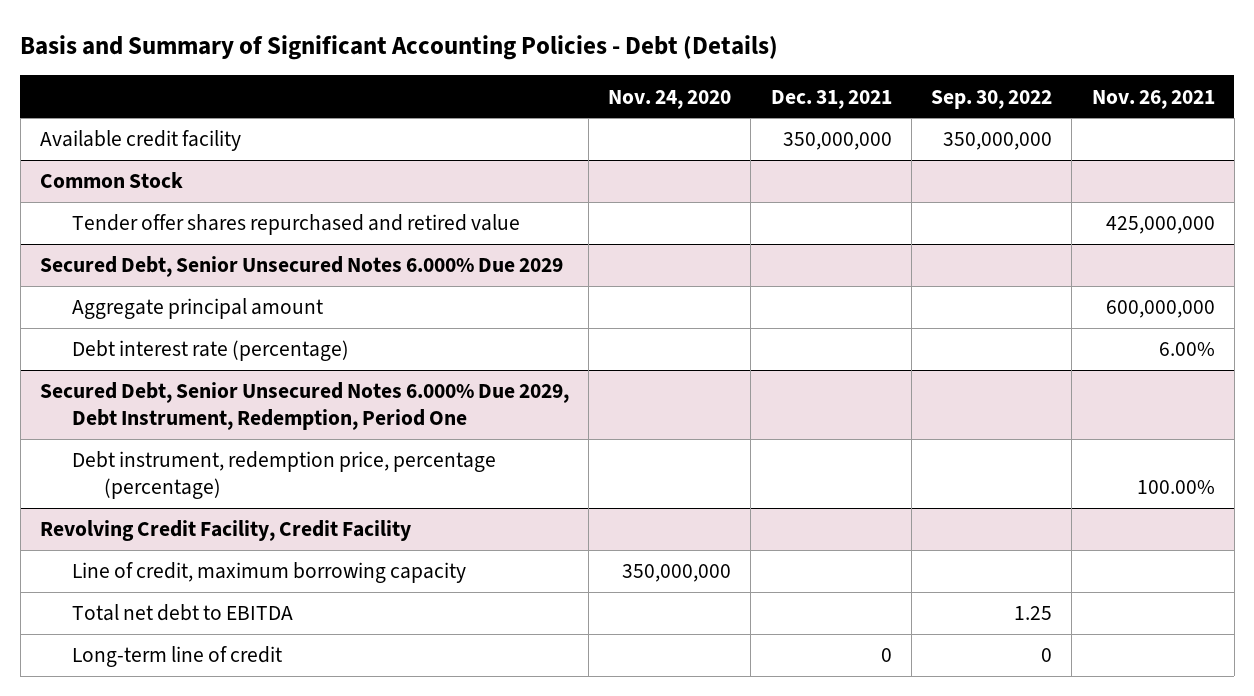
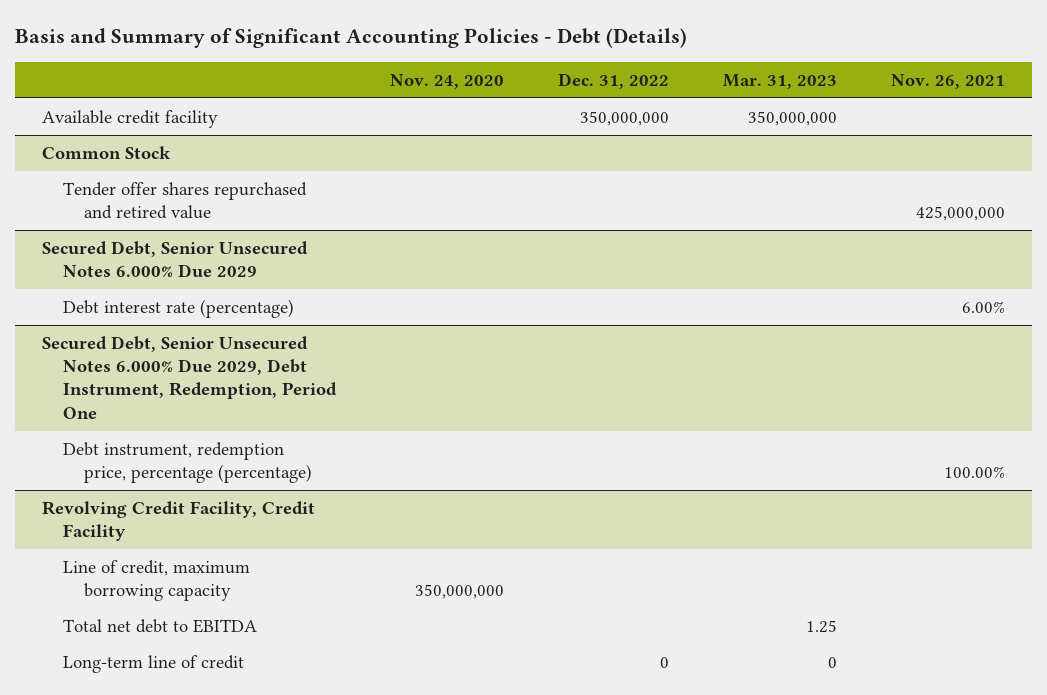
[770,89,892,109] Dec. 31, 2021 -> none
[931,89,1053,109] Sep. 30, 2022 -> none
none -> [558,72,670,89] Dec. 31, 2022
none -> [723,73,838,89] Mar. 31, 2023
[72,298,324,320] Aggregate principal amount -> none

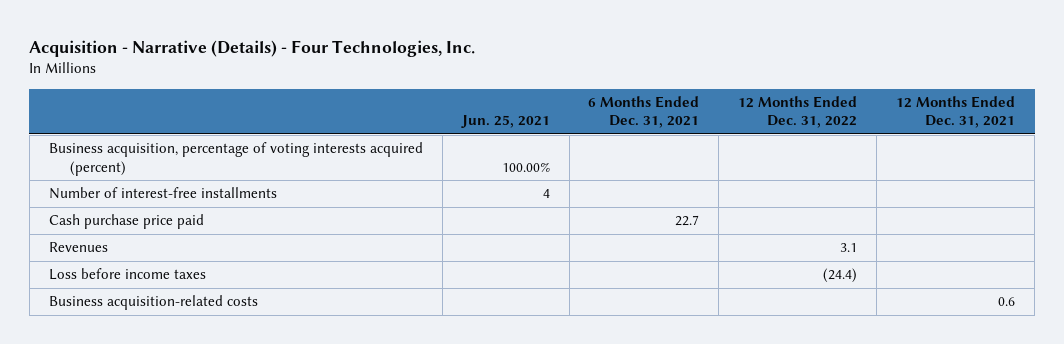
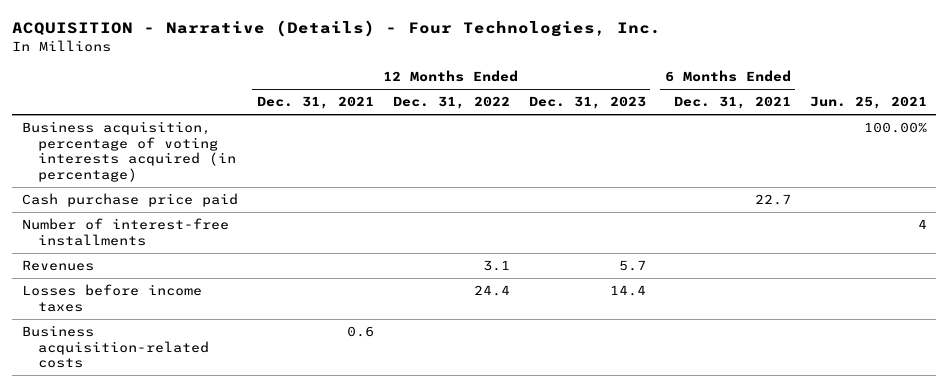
[29,39,476,57] Acquisition - Narrative (Details) - Four Technologies, Inc. -> [12,19,662,37] ACQUISITION - Narrative (Details) - Four Technologies, Inc.
none -> [528,96,646,110] Dec. 31, 2023
[48,142,423,176] Business acquisition, percentage of voting interests acquired (percent) -> [21,121,237,182] Business acquisition, percentage of voting interests acquired (in percentage)
[48,187,277,200] Number of interest-free installments -> [21,218,229,246] Number of interest-free installments
[48,268,206,281] Loss before income taxes -> [21,284,202,312] Losses before income taxes
[823,268,858,284] (24.4) -> [473,285,510,297] 24.4

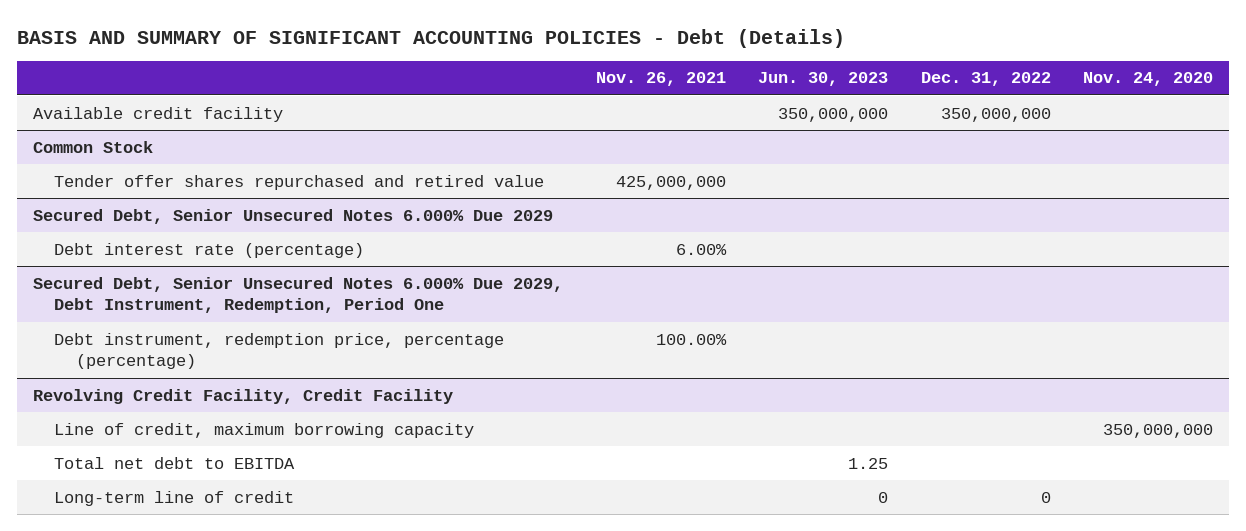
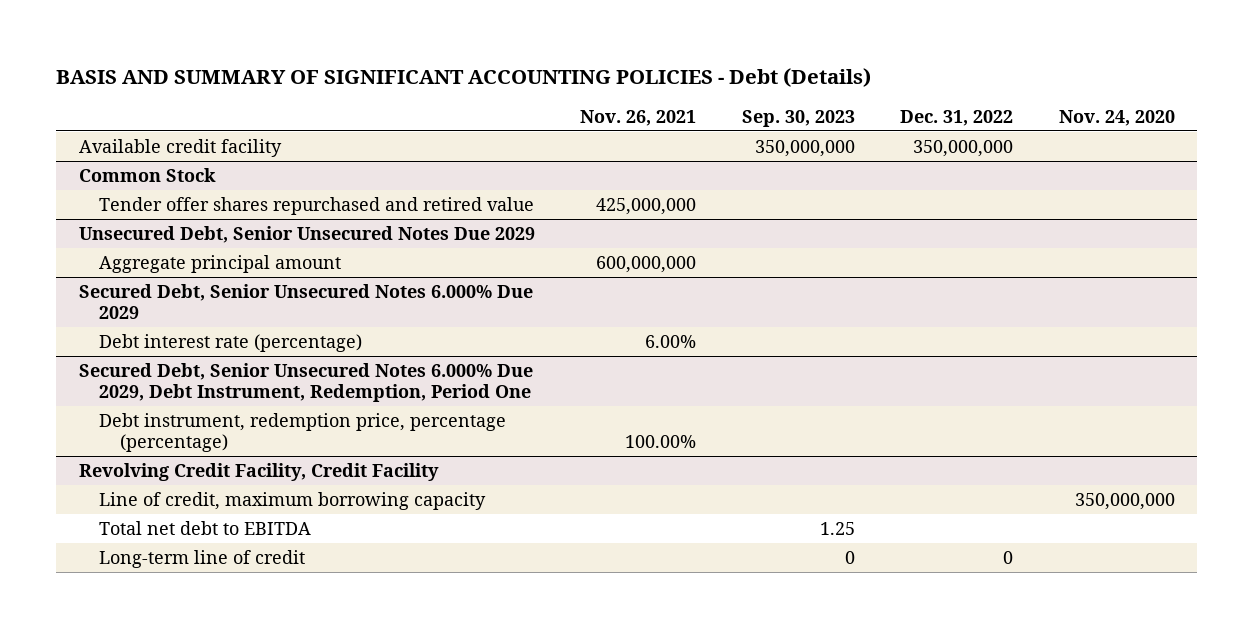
[758,72,889,87] Jun. 30, 2023 -> none
none -> [741,109,855,127] Sep. 30, 2023
none -> [79,225,536,243] Unsecured Debt, Senior Unsecured Notes Due 2029
none -> [99,254,342,273] Aggregate principal amount

